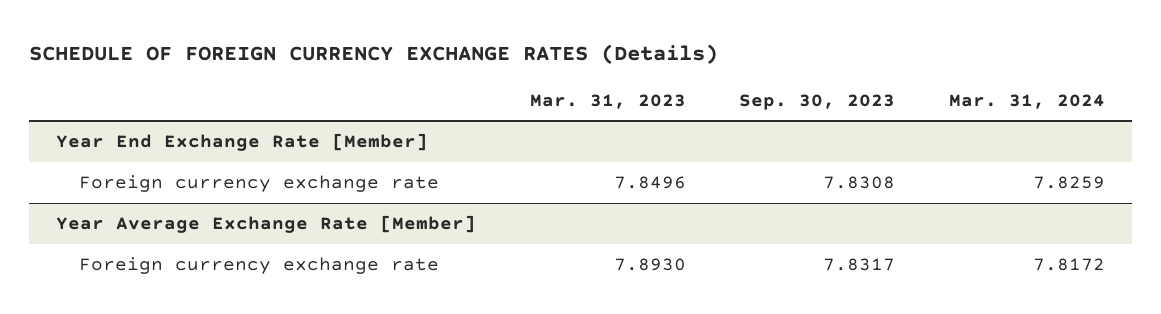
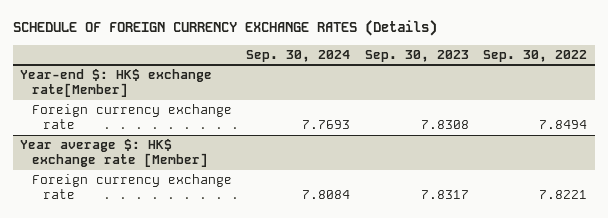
[529,93,686,109] Mar. 31, 2023 -> none
[948,93,1105,109] Mar. 31, 2024 -> none
none -> [246,49,351,62] Sep. 30, 2024
none -> [483,49,588,62] Sep. 30, 2022
[55,133,428,152] Year End Exchange Rate [Member] -> [20,69,213,98] Year-end $: HK$ exchange rate[Member]
[55,215,476,234] Year Average Exchange Rate [Member] -> [20,139,208,168] Year average $: HK$ exchange rate [Member]

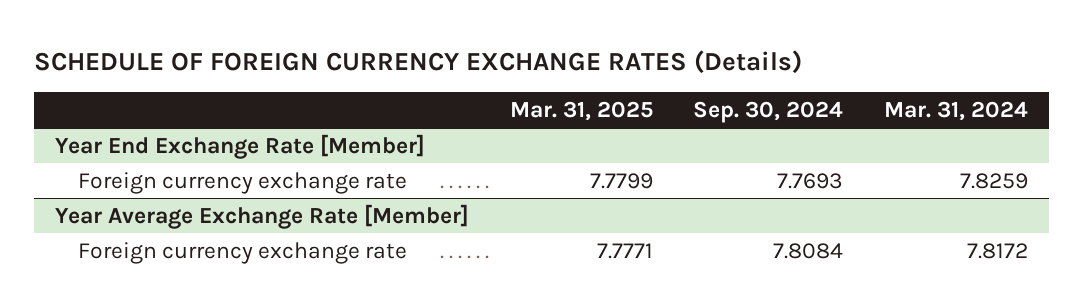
[364,49,469,62] Sep. 30, 2023 -> none
[483,49,588,62] Sep. 30, 2022 -> none
none -> [509,101,653,122] Mar. 31, 2025
none -> [884,101,1029,122] Mar. 31, 2024
[20,69,213,98] Year-end $: HK$ exchange rate[Member] -> [54,133,425,159] Year End Exchange Rate [Member]
[20,139,208,168] Year average $: HK$ exchange rate [Member] -> [54,203,469,229] Year Average Exchange Rate [Member]

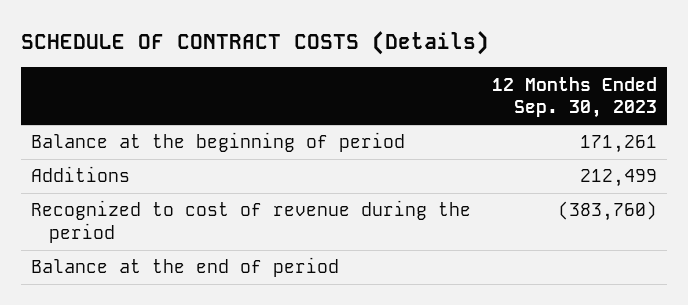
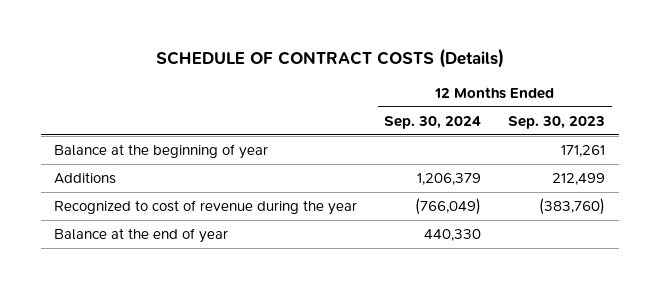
none -> [384,115,482,129] Sep. 30, 2024
[31,132,406,153] Balance at the beginning of period -> [54,144,269,160] Balance at the beginning of year
[31,200,472,243] Recognized to cost of revenue during the period -> [54,200,358,216] Recognized to cost of revenue during the year
[31,257,340,278] Balance at the end of period -> [54,228,229,244] Balance at the end of year

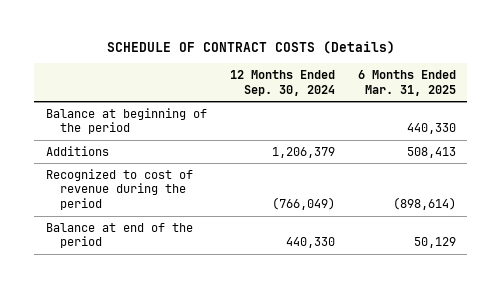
[508,115,606,129] Sep. 30, 2023 -> none
none -> [357,70,456,96] 6 Months Ended Mar. 31, 2025
[54,144,269,160] Balance at the beginning of year -> [45,107,207,135] Balance at beginning of the period
[54,200,358,216] Recognized to cost of revenue during the year -> [45,168,193,211] Recognized to cost of revenue during the period
[54,228,229,244] Balance at the end of year -> [45,222,193,249] Balance at end of the period

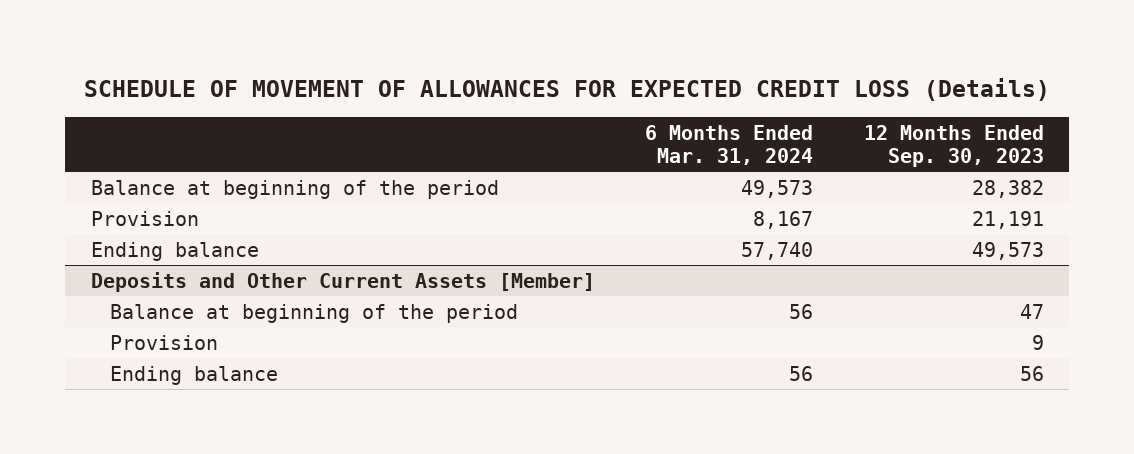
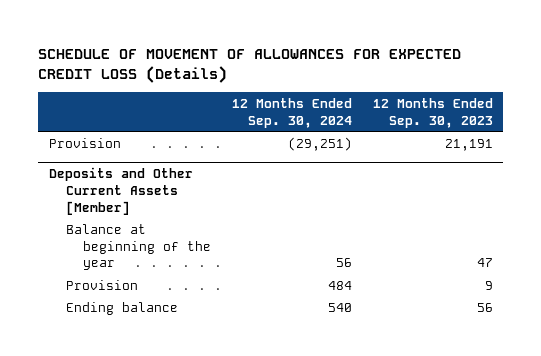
[645,124,814,166] 6 Months Ended Mar. 31, 2024 -> none
none -> [232,97,353,128] 12 Months Ended Sep. 30, 2024
[90,180,499,200] Balance at beginning of the period -> none
[90,242,259,262] Ending balance -> none
[109,304,518,324] Balance at beginning of the period -> [65,223,212,271] Balance at beginning of the year

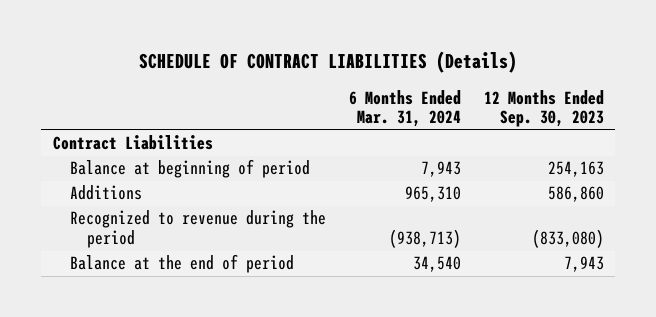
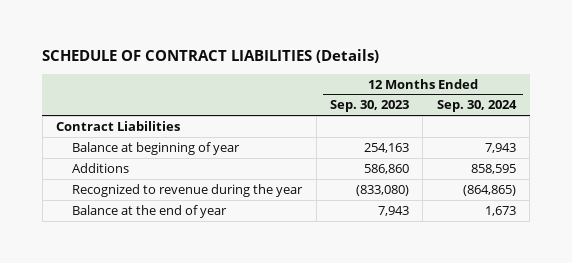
[348,89,461,128] 6 Months Ended Mar. 31, 2024 -> none
none -> [436,100,517,113] Sep. 30, 2024
[69,159,310,179] Balance at beginning of period -> [72,141,241,155] Balance at beginning of year
[69,210,326,249] Recognized to revenue during the period -> [72,183,304,197] Recognized to revenue during the year
[69,254,294,274] Balance at the end of period -> [72,204,228,218] Balance at the end of year

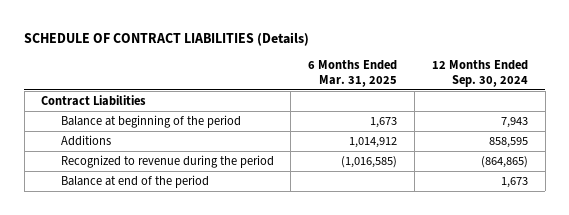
[329,100,409,113] Sep. 30, 2023 -> none
none -> [308,60,398,88] 6 Months Ended Mar. 31, 2025
[72,141,241,155] Balance at beginning of year -> [60,114,241,128] Balance at beginning of the period
[72,183,304,197] Recognized to revenue during the year -> [60,154,274,168] Recognized to revenue during the period
[72,204,228,218] Balance at the end of year -> [60,174,209,188] Balance at end of the period

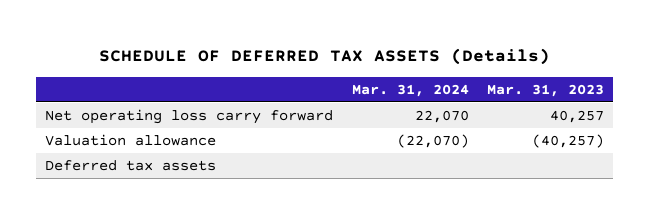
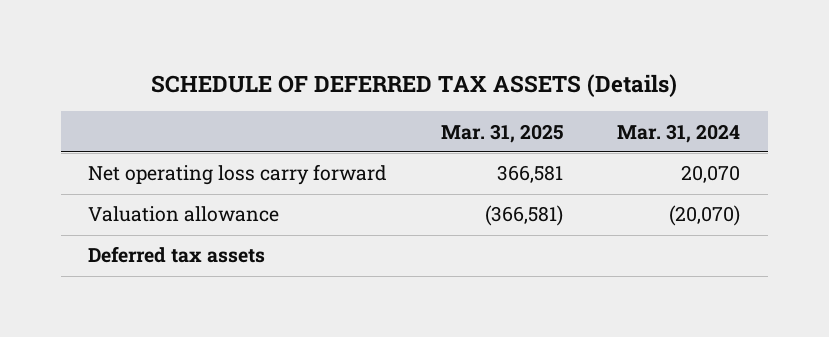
[486,83,604,97] Mar. 31, 2023 -> none
none -> [441,123,564,143] Mar. 31, 2025
[414,110,469,124] 22,070 -> [681,165,741,184] 20,070
[396,134,469,149] (22,070) -> [669,205,741,227] (20,070)

